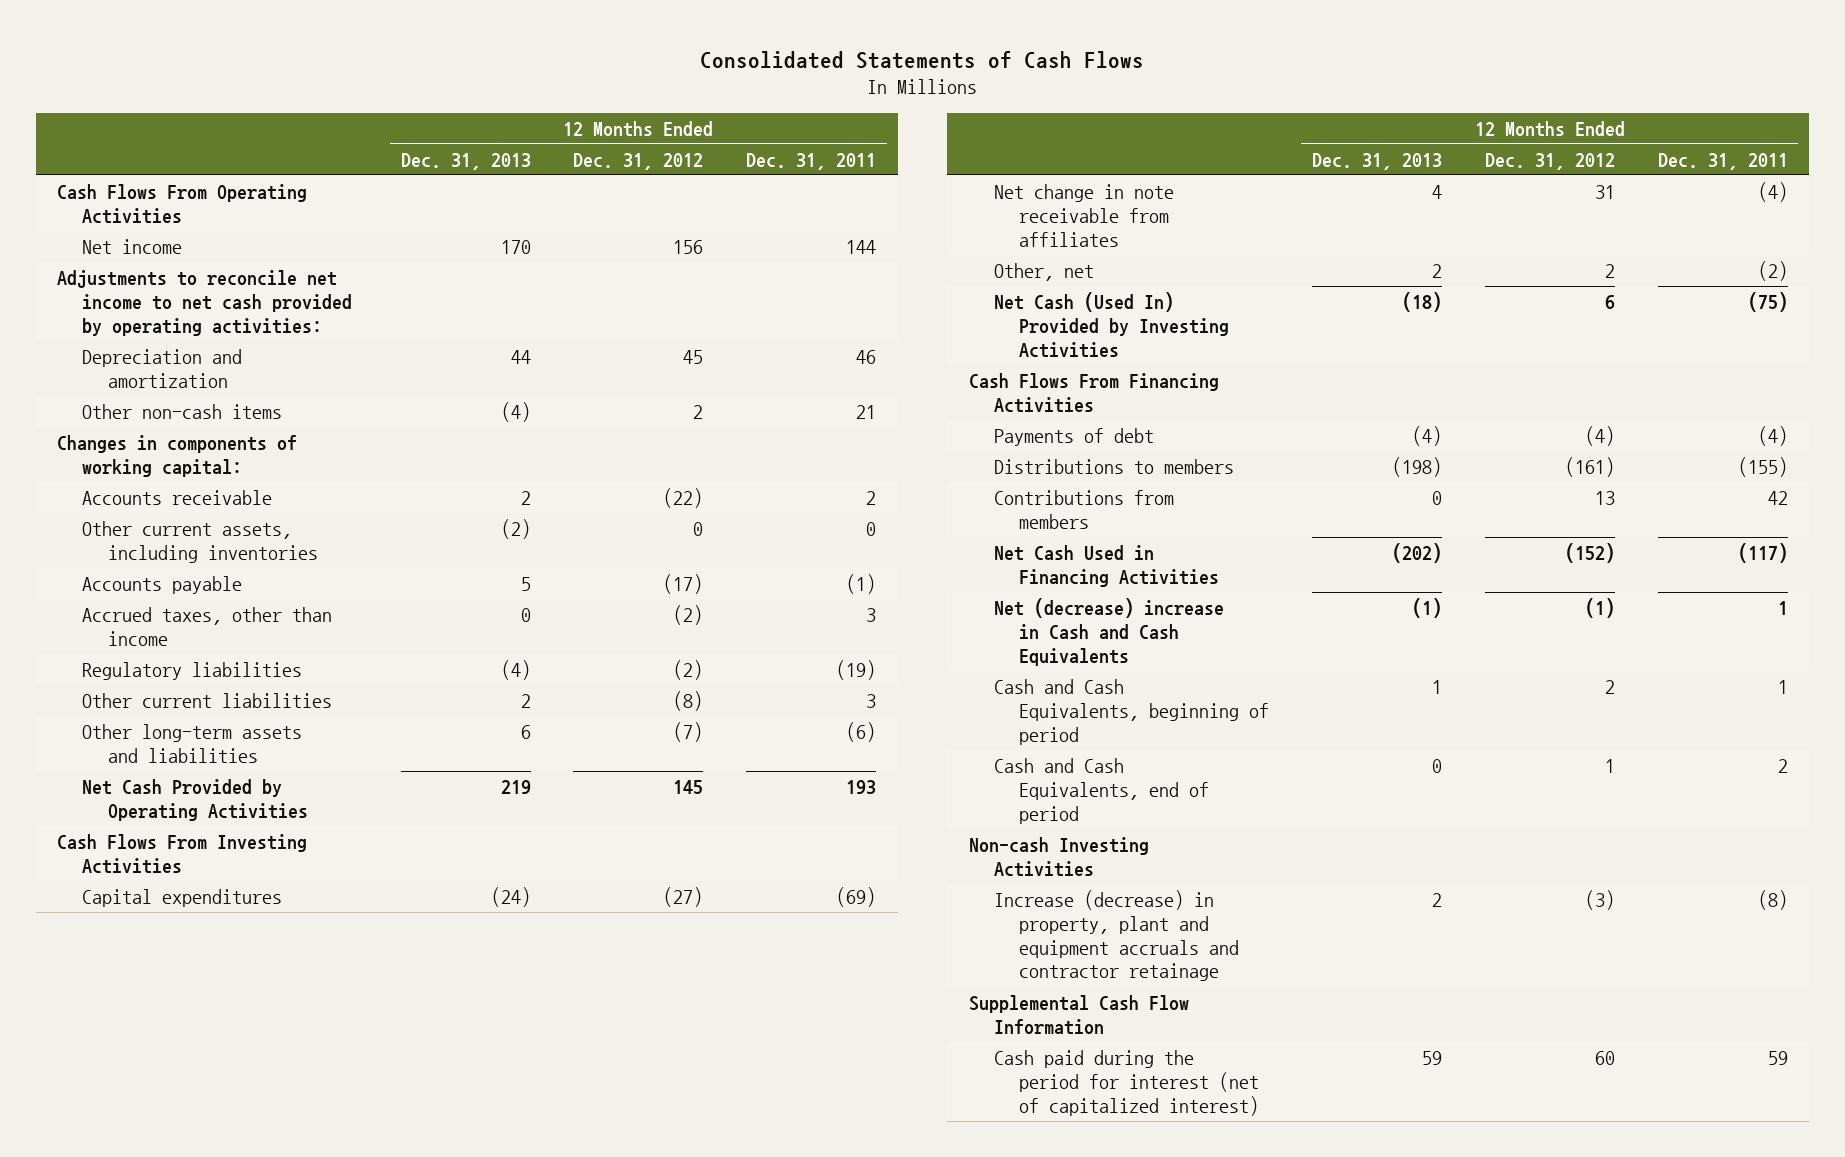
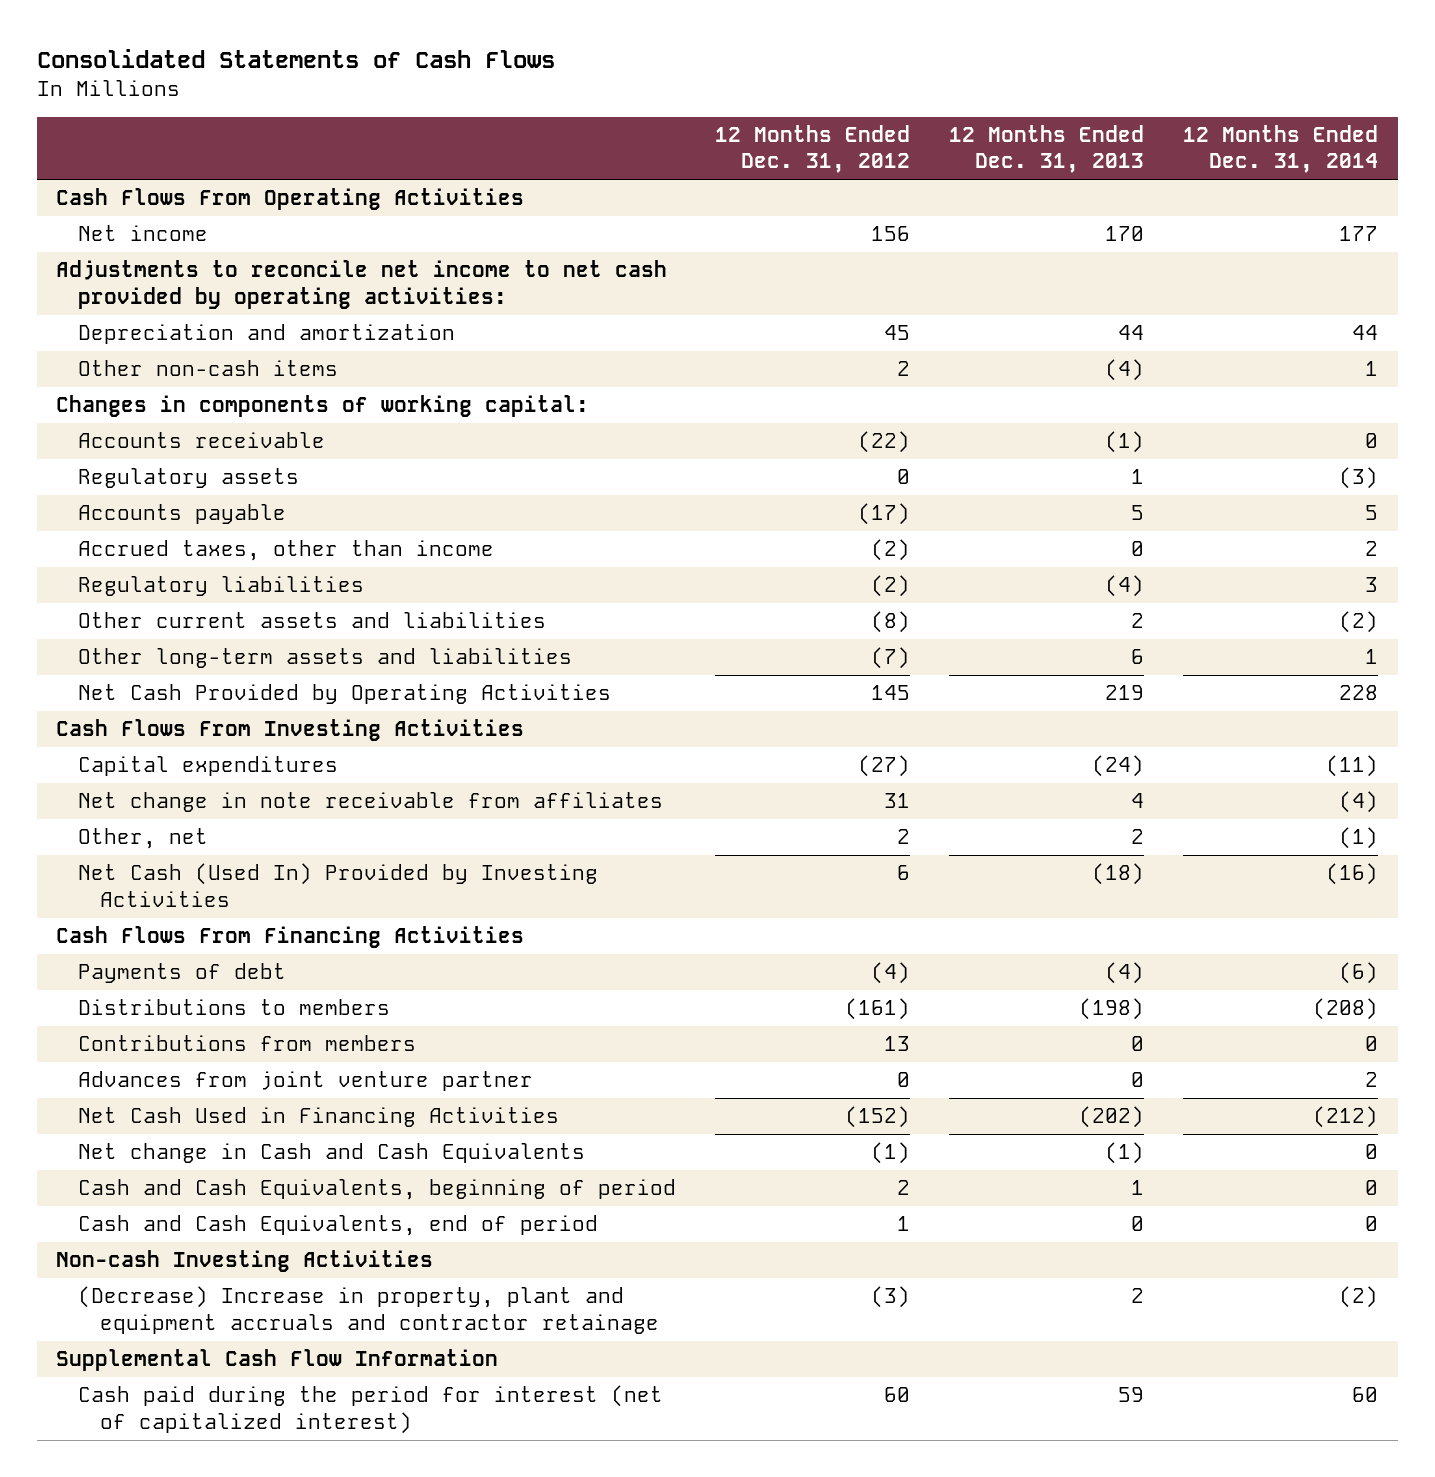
[746,152,877,170] Dec. 31, 2011 -> none
none -> [1183,124,1379,174] 12 Months Ended Dec. 31, 2014
[82,520,318,563] Other current assets, including inventories -> none
[520,490,531,505] 2 -> [1105,431,1145,454] (1)
none -> [78,468,300,489] Regulatory assets
[82,692,333,708] Other current liabilities -> [78,612,547,629] Other current assets and liabilities
none -> [78,1071,534,1092] Advances from joint venture partner
[993,597,1224,666] Net (decrease) increase in Cash and Cash Equivalents -> [78,1143,586,1164] Net change in Cash and Cash Equivalents
[993,889,1240,982] Increase (decrease) in property, plant and equipment accruals and contractor retainage -> [78,1286,660,1334] (Decrease) Increase in property, plant and equipment accruals and contractor retainage

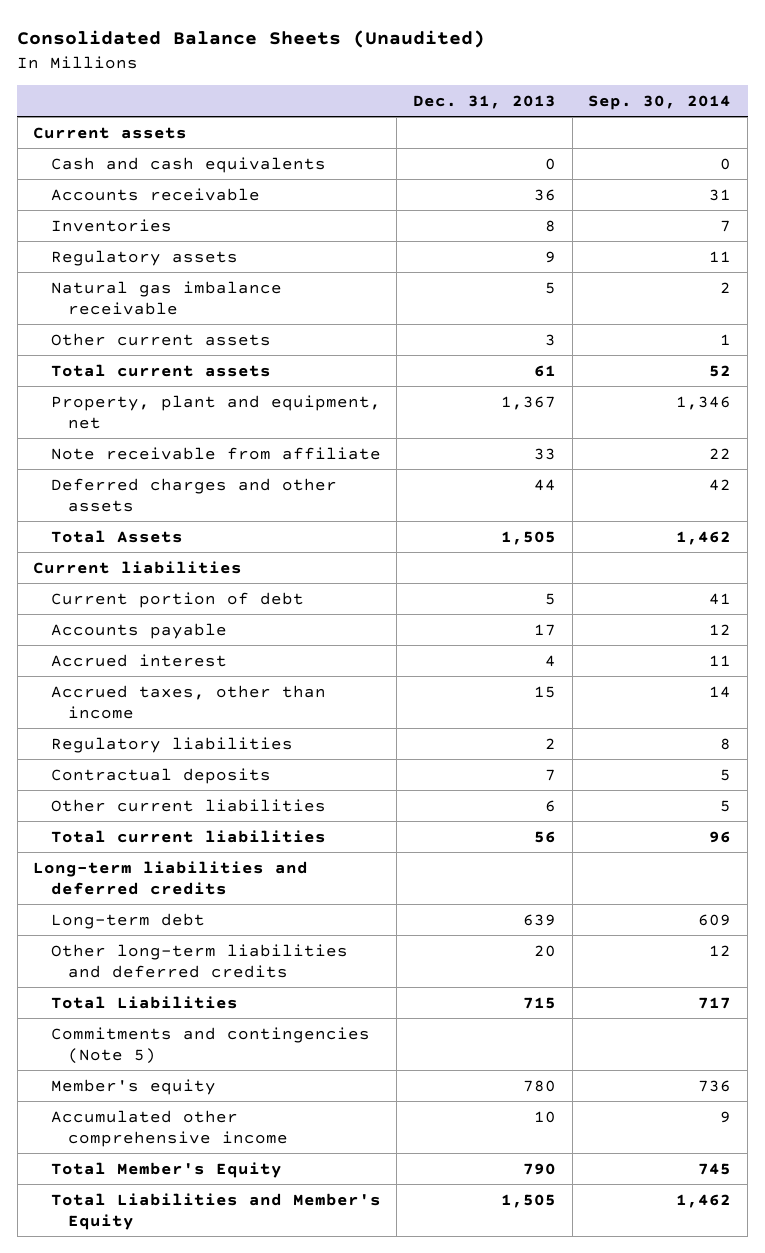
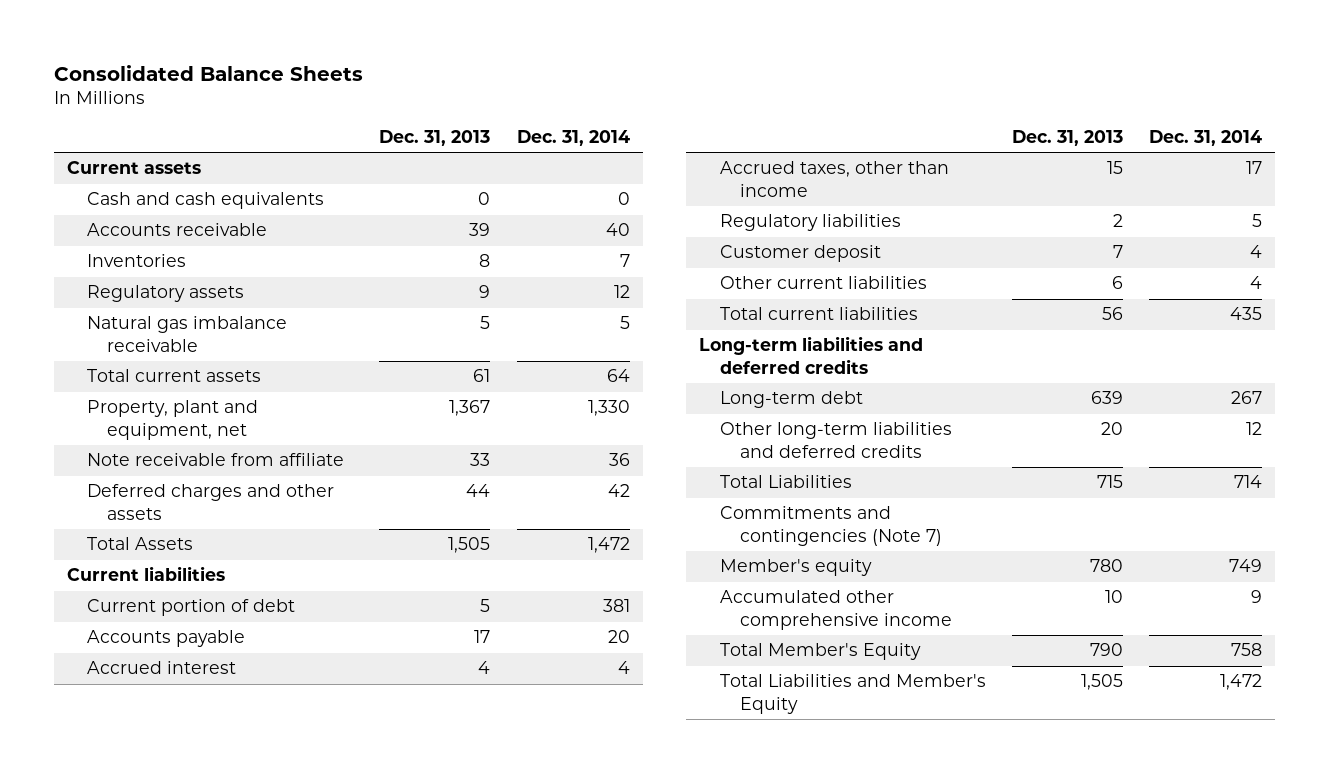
[17,30,486,49] Consolidated Balance Sheets (Unaudited) -> [53,64,363,81] Consolidated Balance Sheets
[588,94,732,110] Sep. 30, 2014 -> none
none -> [516,129,630,146] Dec. 31, 2014
[534,188,557,201] 36 -> [469,223,491,237] 39
[50,332,271,346] Other current assets -> none
[50,767,271,784] Contractual deposits -> [719,245,881,263] Customer deposit
[50,1026,370,1064] Commitments and contingencies (Note 5) -> [719,506,942,546] Commitments and contingencies (Note 7)

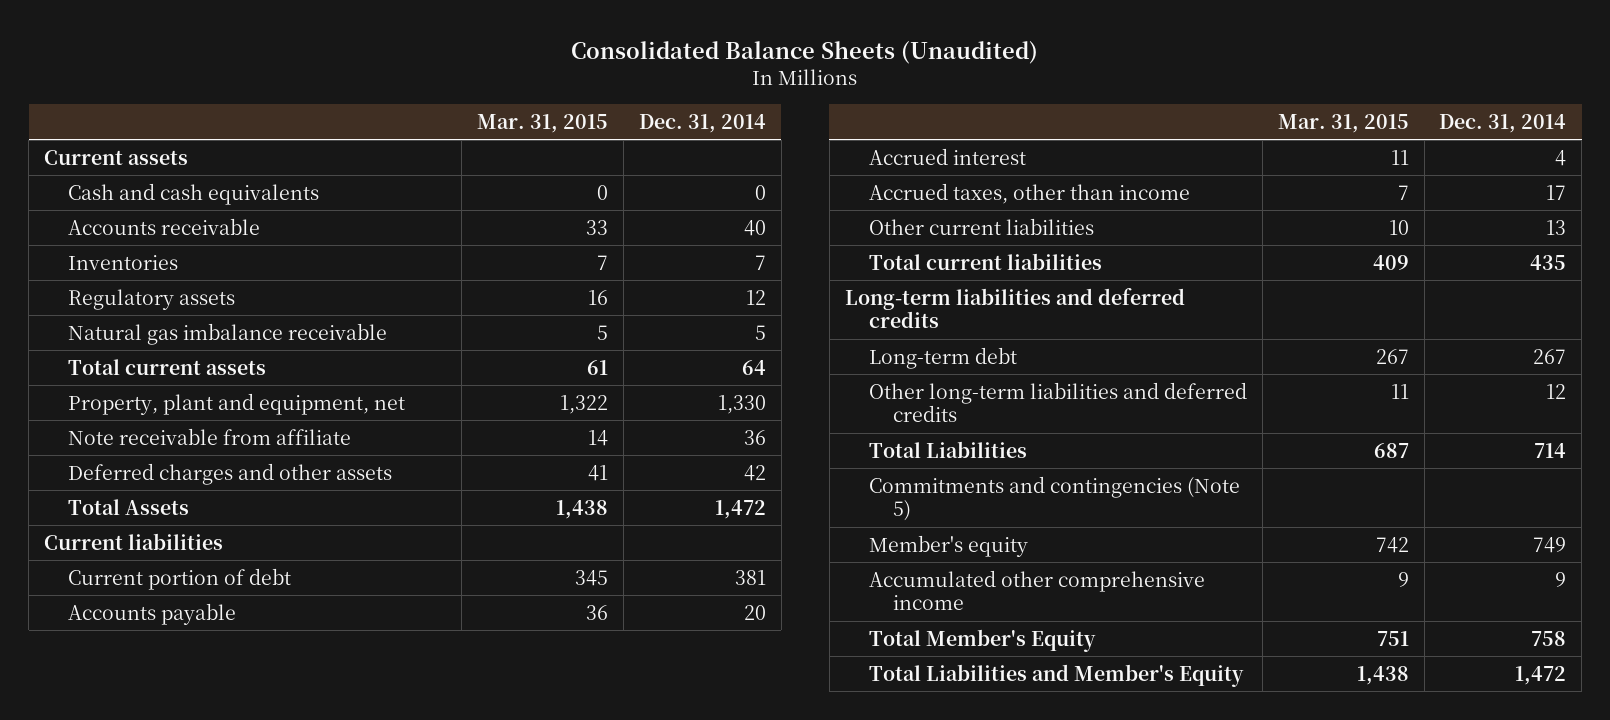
[53,64,363,81] Consolidated Balance Sheets -> [571,40,1039,64] Consolidated Balance Sheets (Unaudited)
[379,129,491,146] Dec. 31, 2013 -> none
none -> [477,113,609,133] Mar. 31, 2015
[719,214,901,232] Regulatory liabilities -> none
[719,245,881,263] Customer deposit -> none
[1250,276,1263,290] 4 -> [1546,219,1567,235] 13
[719,506,942,546] Commitments and contingencies (Note 7) -> [869,475,1241,522] Commitments and contingencies (Note 5)

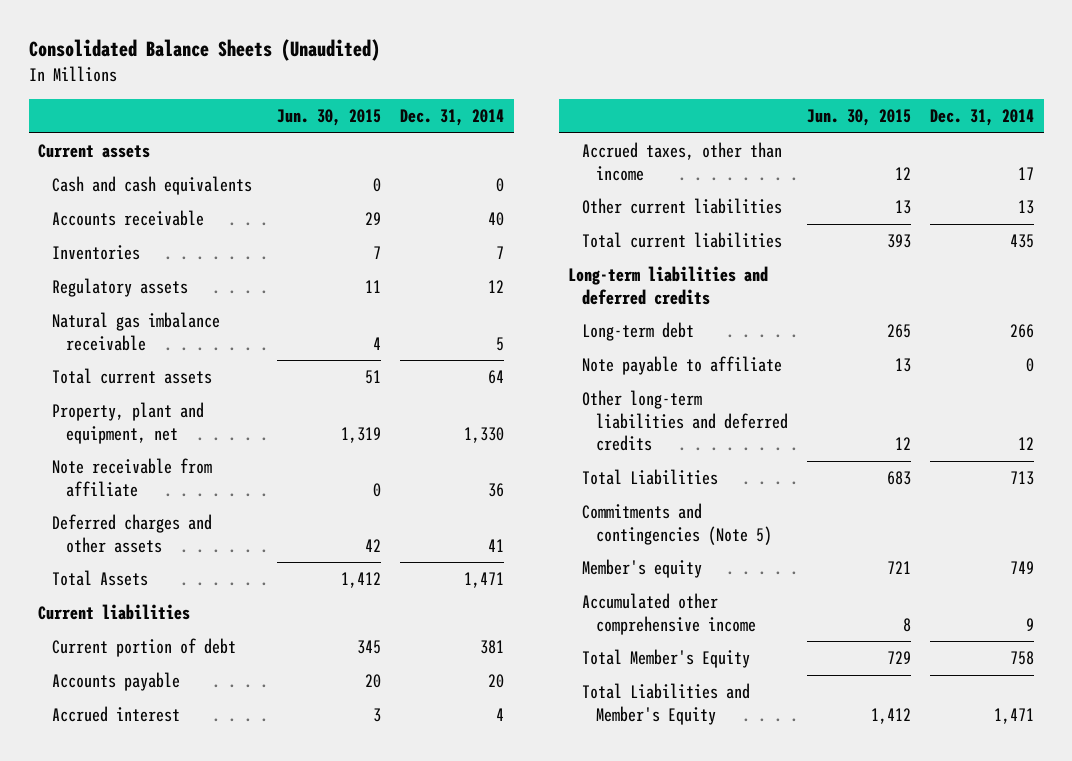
[477,113,609,133] Mar. 31, 2015 -> none
none -> [277,108,382,126] Jun. 30, 2015
[743,464,766,481] 42 -> [488,538,505,552] 41
[714,499,766,519] 1,472 -> [464,572,505,589] 1,471
[1533,348,1567,364] 267 -> [1010,324,1035,339] 266
none -> [582,356,783,376] Note payable to affiliate
[1534,442,1567,458] 714 -> [1010,471,1035,486] 713
[1515,665,1567,685] 1,472 -> [994,707,1035,724] 1,471

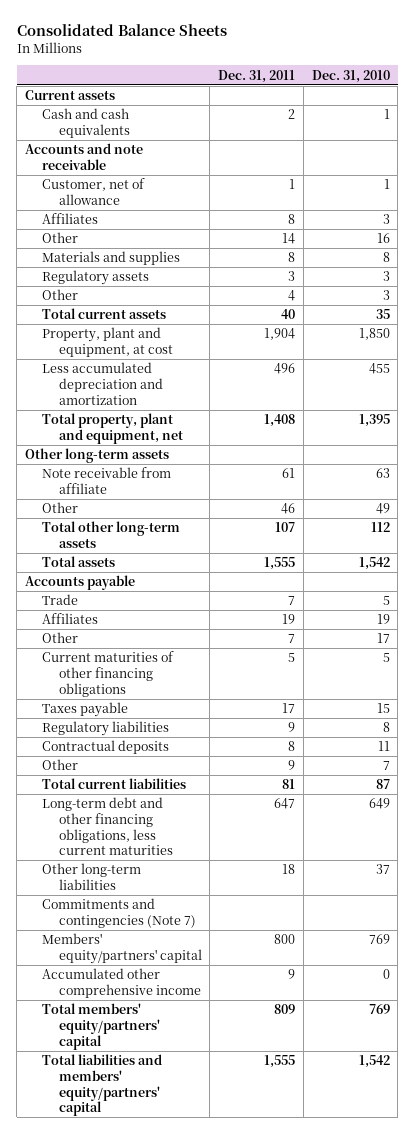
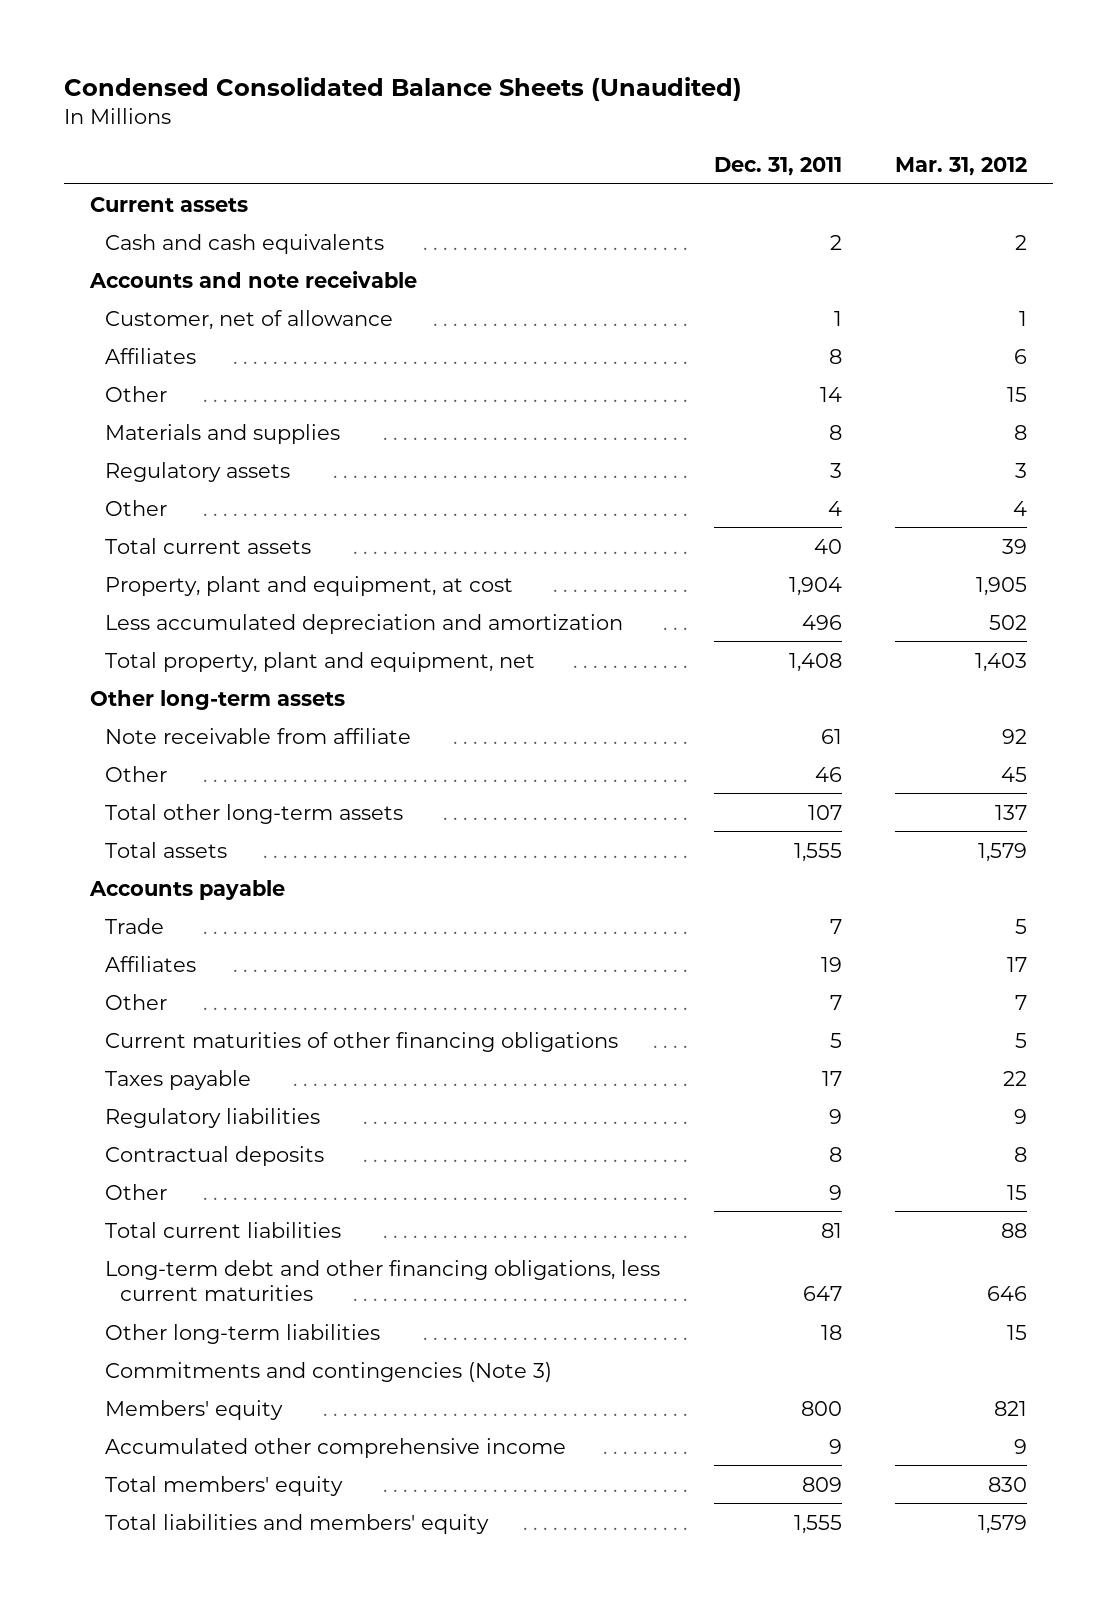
[16,24,227,37] Consolidated Balance Sheets -> [63,77,742,102] Condensed Consolidated Balance Sheets (Unaudited)
[311,69,390,83] Dec. 31, 2010 -> none
none -> [894,156,1027,176] Mar. 31, 2012
[41,898,196,928] Commitments and contingencies (Note 7) -> [105,1361,553,1382] Commitments and contingencies (Note 3)
[41,933,202,964] Members' equity/partners' capital -> [105,1399,284,1420] Members' equity
[41,1003,160,1050] Total members' equity/partners' capital -> [105,1475,344,1496] Total members' equity
[41,1054,162,1117] Total liabilities and members' equity/partners' capital -> [105,1513,490,1534] Total liabilities and members' equity

